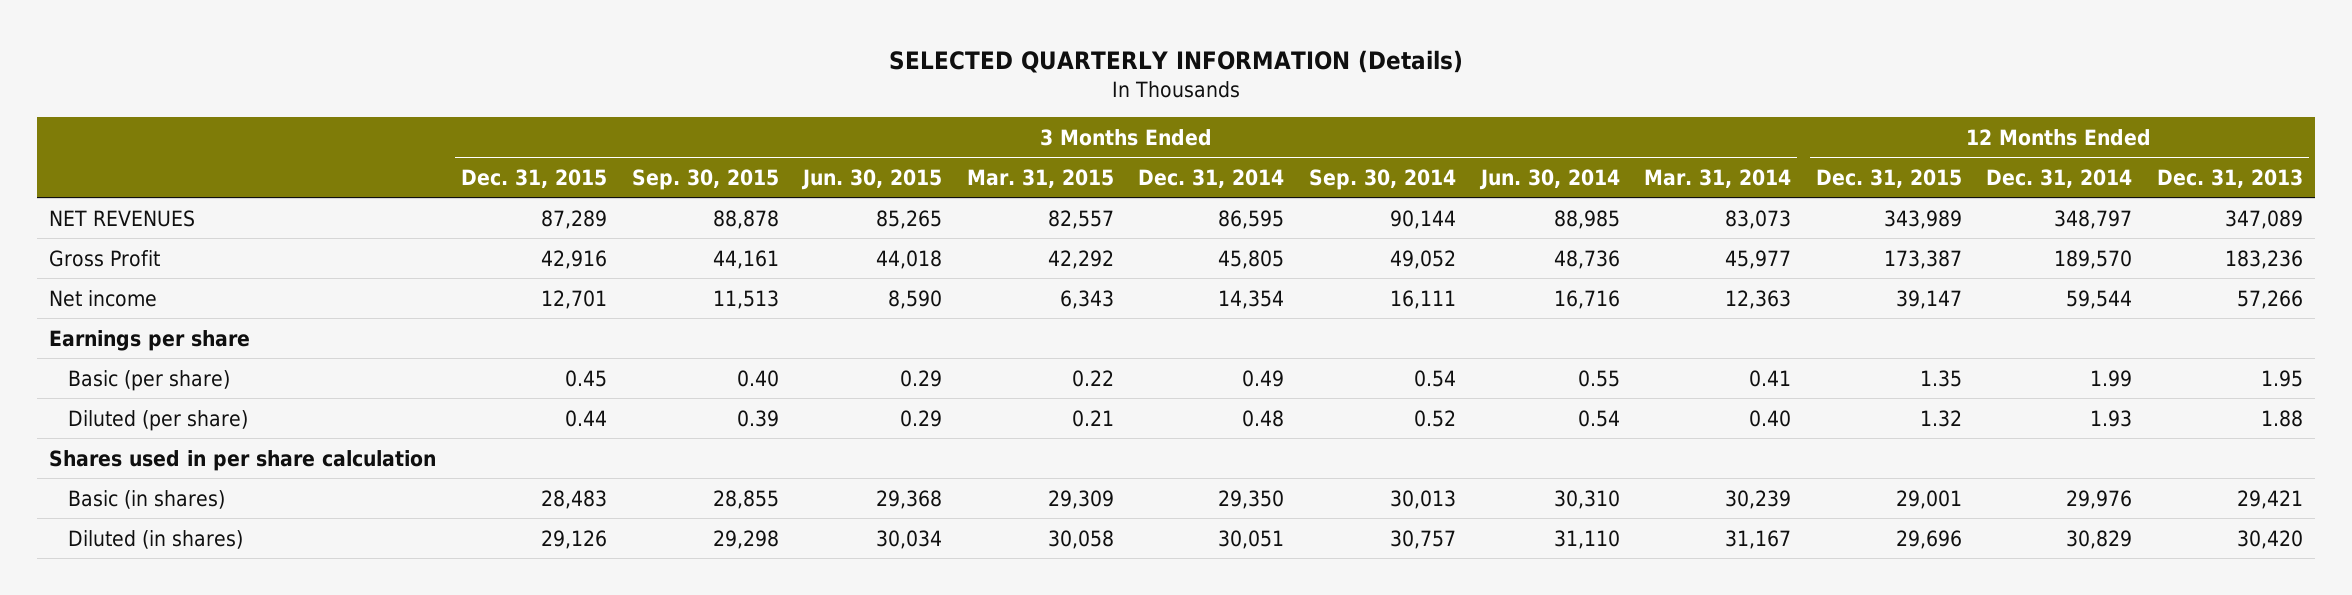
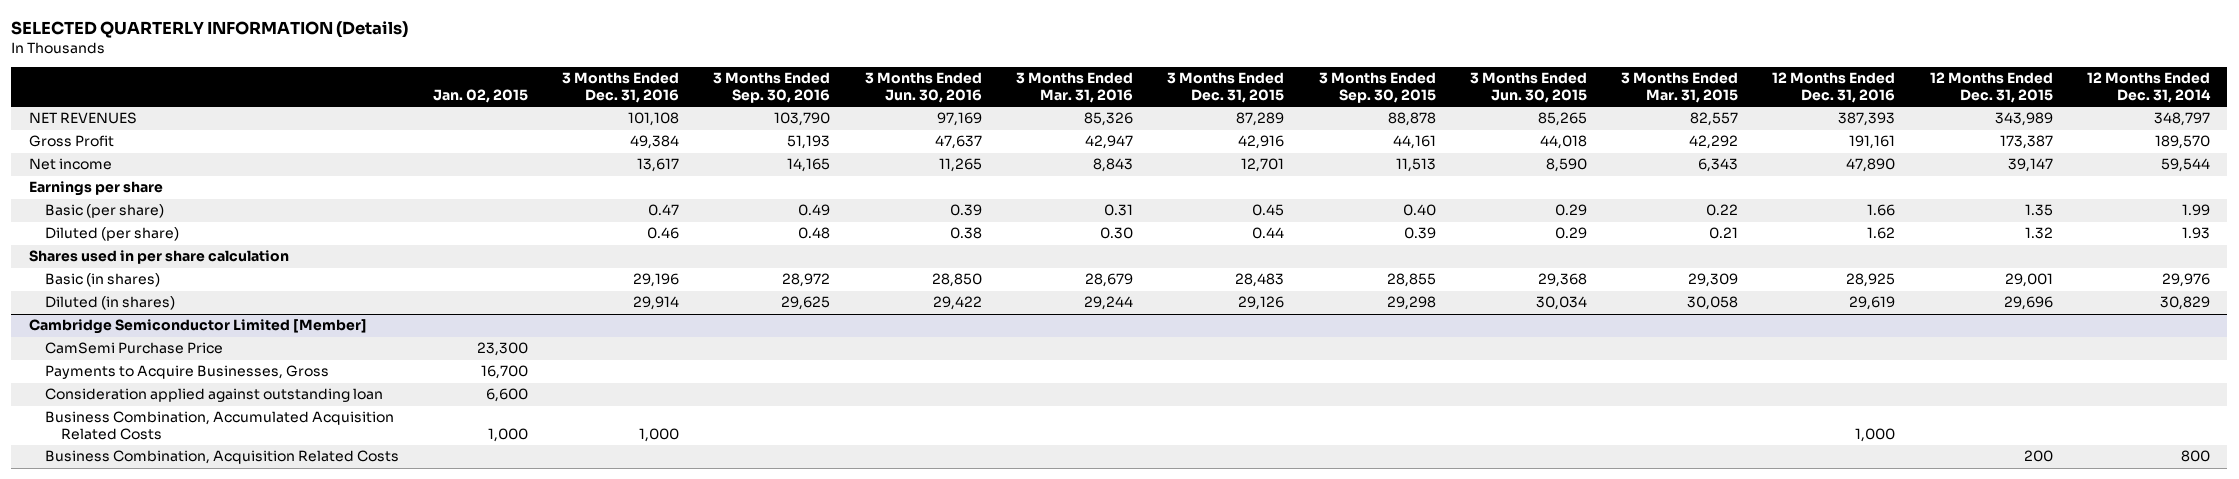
[1138,168,1285,188] Dec. 31, 2014 -> none
[1309,168,1457,190] Sep. 30, 2014 -> none
[1478,168,1620,190] Jun. 30, 2014 -> none
[1644,168,1792,188] Mar. 31, 2014 -> none
[2157,168,2304,188] Dec. 31, 2013 -> none
none -> [432,89,528,104] Jan. 02, 2015
none -> [562,72,680,104] 3 Months Ended Dec. 31, 2016
none -> [713,72,831,104] 3 Months Ended Sep. 30, 2016
none -> [864,72,982,104] 3 Months Ended Jun. 30, 2016
none -> [1016,72,1134,104] 3 Months Ended Mar. 31, 2016
none -> [1772,72,1896,104] 12 Months Ended Dec. 31, 2016
none -> [28,319,367,335] Cambridge Semiconductor Limited [Member]
none -> [44,342,223,355] CamSemi Purchase Price
none -> [44,365,329,380] Payments to Acquire Businesses, Gross
none -> [44,388,383,403] Consideration applied against outstanding loan
none -> [44,411,394,441] Business Combination, Accumulated Acquisition Related Costs
none -> [44,450,399,465] Business Combination, Acquisition Related Costs

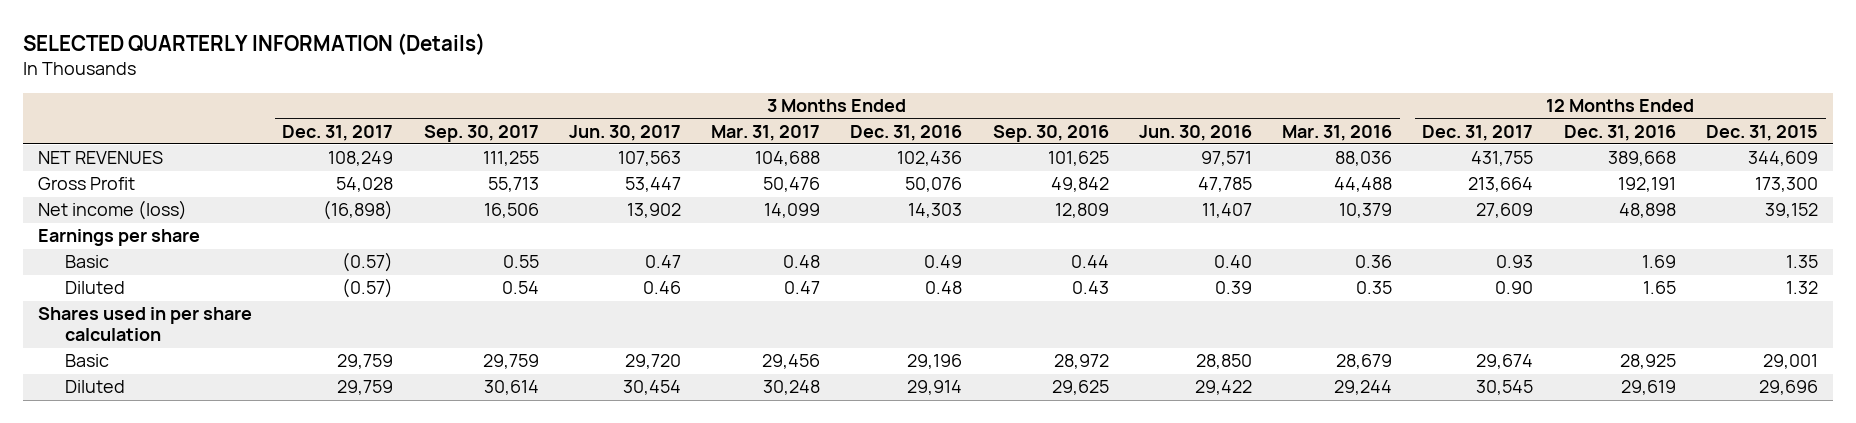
[432,89,528,104] Jan. 02, 2015 -> none
[1167,72,1285,104] 3 Months Ended Dec. 31, 2015 -> none
[1318,72,1436,104] 3 Months Ended Sep. 30, 2015 -> none
[1469,72,1587,104] 3 Months Ended Jun. 30, 2015 -> none
[1621,72,1739,104] 3 Months Ended Mar. 31, 2015 -> none
[2086,72,2211,104] 12 Months Ended Dec. 31, 2014 -> none
none -> [282,124,394,141] Dec. 31, 2017
none -> [423,124,539,142] Sep. 30, 2017
none -> [568,124,681,141] Jun. 30, 2017
none -> [711,124,821,141] Mar. 31, 2017
none -> [1422,124,1534,141] Dec. 31, 2017
[628,112,680,127] 101,108 -> [897,151,963,167] 102,436
[774,112,831,127] 103,790 -> [1047,151,1109,167] 101,625
[936,112,982,127] 97,169 -> [1200,151,1252,167] 97,571
[1084,112,1134,127] 85,326 -> [1335,151,1393,167] 88,036
[1838,112,1896,127] 387,393 -> [1607,151,1676,167] 389,668
[1994,112,2053,127] 343,989 -> [1747,151,1818,167] 344,609
[630,135,680,150] 49,384 -> [905,177,963,193] 50,076
[787,135,831,150] 51,193 -> [1050,177,1109,193] 49,842
[934,135,982,150] 47,637 -> [1197,177,1252,193] 47,785
[1085,135,1134,150] 42,947 -> [1334,177,1393,193] 44,488
[1849,135,1896,150] 191,161 -> [1617,177,1676,193] 192,191
[1999,135,2053,150] 173,387 -> [1754,177,1818,193] 173,300
[28,158,112,171] Net income -> [38,200,188,221] Net income (loss)
[637,158,680,173] 13,617 -> [908,203,963,219] 14,303
[787,158,831,173] 14,165 -> [1054,203,1109,219] 12,809
[938,158,982,173] 11,265 -> [1201,203,1252,219] 11,407
[1093,158,1134,173] 8,843 -> [1339,203,1393,219] 10,379
[1846,158,1896,173] 47,890 -> [1618,203,1676,219] 48,898
[2007,158,2053,173] 39,147 -> [1764,203,1818,219] 39,152
[44,204,164,219] Basic (per share) -> [65,255,110,269] Basic
[648,204,680,217] 0.47 -> [924,255,963,269] 0.49
[798,204,831,217] 0.49 -> [1070,255,1109,269] 0.44
[949,204,982,217] 0.39 -> [1213,255,1252,269] 0.40
[1104,204,1134,217] 0.31 -> [1355,255,1393,269] 0.36
[1867,204,1896,217] 1.66 -> [1641,255,1676,269] 1.69
[44,227,179,242] Diluted (per share) -> [65,281,126,295] Diluted
[647,227,680,240] 0.46 -> [925,281,963,295] 0.48
[798,227,831,240] 0.48 -> [1071,281,1109,295] 0.43
[949,227,982,240] 0.38 -> [1214,281,1252,295] 0.39
[1100,227,1134,240] 0.30 -> [1356,281,1393,295] 0.35
[1867,227,1896,240] 1.62 -> [1642,281,1676,295] 1.65
[28,319,367,335] Cambridge Semiconductor Limited [Member] -> none
[44,342,223,355] CamSemi Purchase Price -> none
[44,365,329,380] Payments to Acquire Businesses, Gross -> none
[44,388,383,403] Consideration applied against outstanding loan -> none
[44,411,394,441] Business Combination, Accumulated Acquisition Related Costs -> none
[44,450,399,465] Business Combination, Acquisition Related Costs -> none
[44,273,160,288] Basic (in shares) -> [65,354,110,368] Basic
[44,296,175,311] Diluted (in shares) -> [65,380,126,394] Diluted

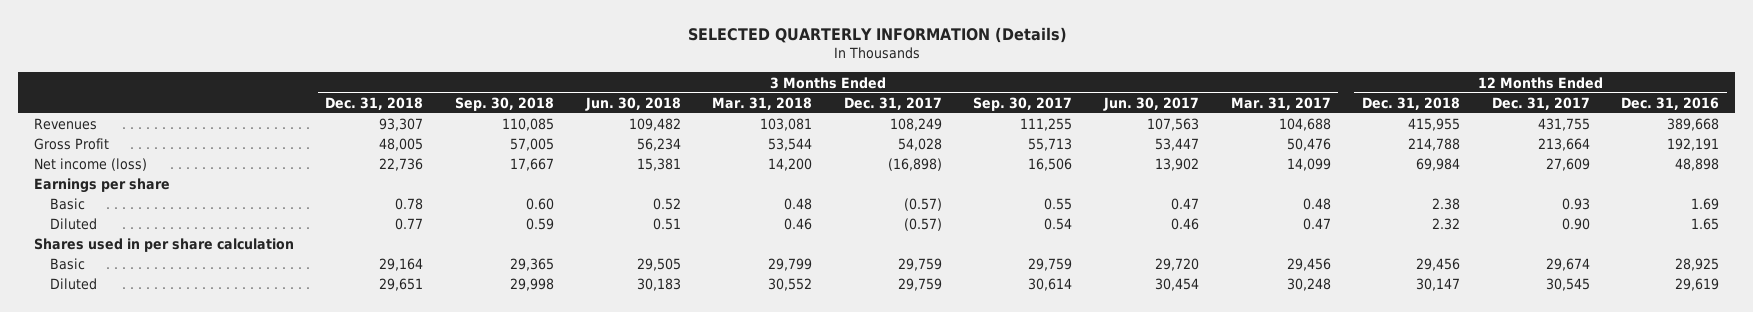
[850,124,963,141] Dec. 31, 2016 -> none
[992,124,1109,142] Sep. 30, 2016 -> none
[1138,124,1252,141] Jun. 30, 2016 -> none
[1282,124,1393,141] Mar. 31, 2016 -> none
[1705,124,1818,141] Dec. 31, 2015 -> none
none -> [325,96,424,110] Dec. 31, 2018
none -> [455,96,555,111] Sep. 30, 2018
none -> [584,96,681,111] Jun. 30, 2018
none -> [712,96,813,110] Mar. 31, 2018
none -> [1362,96,1461,110] Dec. 31, 2018
[38,151,164,165] NET REVENUES -> [33,118,97,131] Revenues

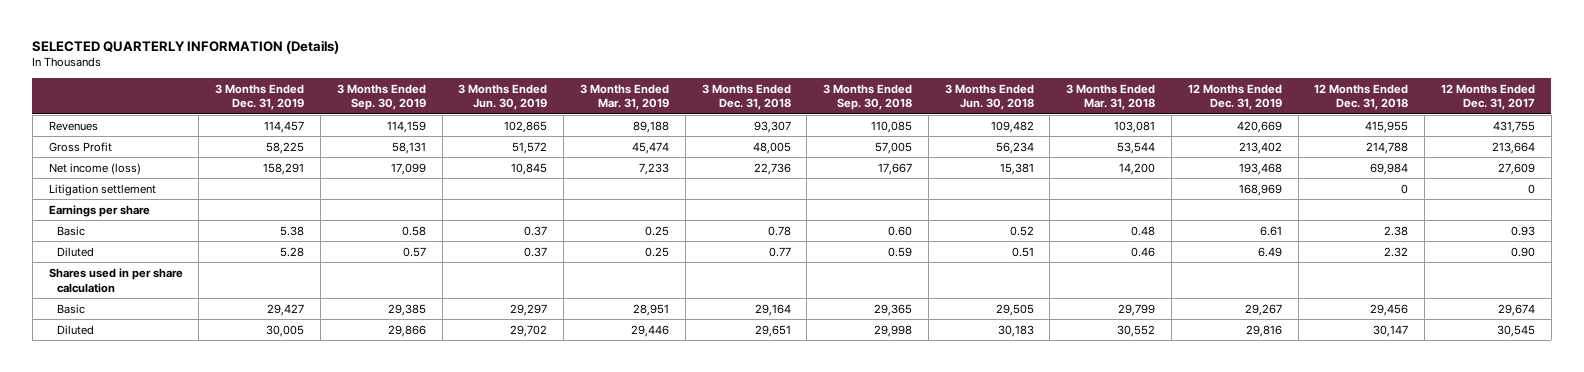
[843,96,942,110] Dec. 31, 2017 -> none
[973,96,1073,111] Sep. 30, 2017 -> none
[1103,96,1200,111] Jun. 30, 2017 -> none
[1230,96,1331,110] Mar. 31, 2017 -> none
[1621,96,1720,110] Dec. 31, 2016 -> none
none -> [215,83,305,111] 3 Months Ended Dec. 31, 2019
none -> [336,83,426,111] 3 Months Ended Sep. 30, 2019
none -> [458,83,548,111] 3 Months Ended Jun. 30, 2019
none -> [579,83,669,111] 3 Months Ended Mar. 31, 2019
none -> [1187,83,1282,111] 12 Months Ended Dec. 31, 2019
none -> [48,183,156,196] Litigation settlement

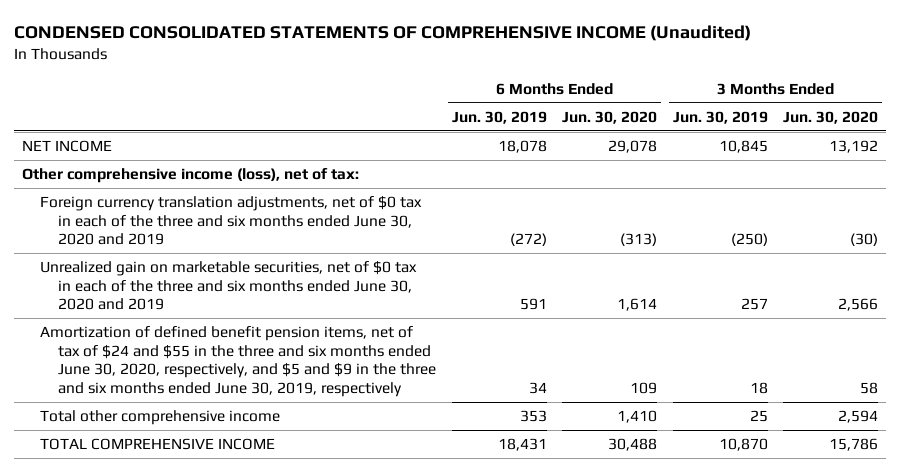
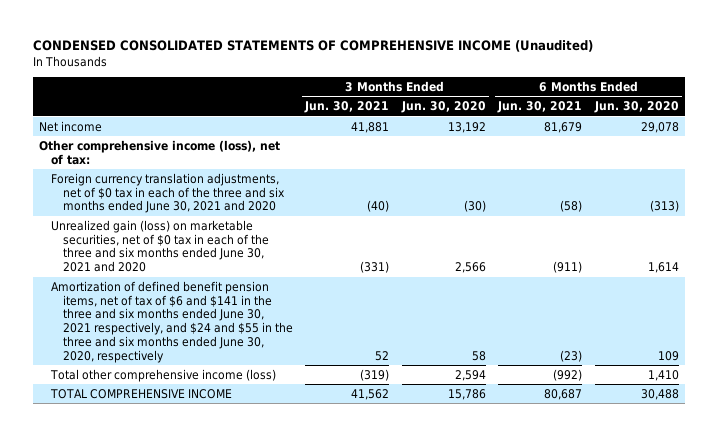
[451,110,547,124] Jun. 30, 2019 -> none
[672,110,768,124] Jun. 30, 2019 -> none
none -> [304,101,390,114] Jun. 30, 2021
none -> [497,101,583,114] Jun. 30, 2021
[21,140,112,153] NET INCOME -> [39,120,103,132] Net income
[39,196,422,246] Foreign currency translation adjustments, net of $0 tax in each of the three and six months ended June 30, 2020 and 2019 -> [50,172,285,214] Foreign currency translation adjustments, net of $0 tax in each of the three and six months ended June 30, 2021 and 2020
[39,261,417,311] Unrealized gain on marketable securities, net of $0 tax in each of the three and six months ended June 30, 2020 and 2019 -> [50,219,269,273] Unrealized gain (loss) on marketable securities, net of $0 tax in each of the three and six months ended June 30, 2021 and 2020
[39,326,437,398] Amortization of defined benefit pension items, net of tax of $24 and $55 in the three and six months ended June 30, 2020, respectively, and $5 and $9 in the three and six months ended June 30, 2019, respectively -> [50,280,293,363] Amortization of defined benefit pension items, net of tax of $6 and $141 in the three and six months ended June 30, 2021 respectively, and $24 and $55 in the three and six months ended June 30, 2020, respectively
[39,410,280,426] Total other comprehensive income -> [49,368,276,382] Total other comprehensive income (loss)

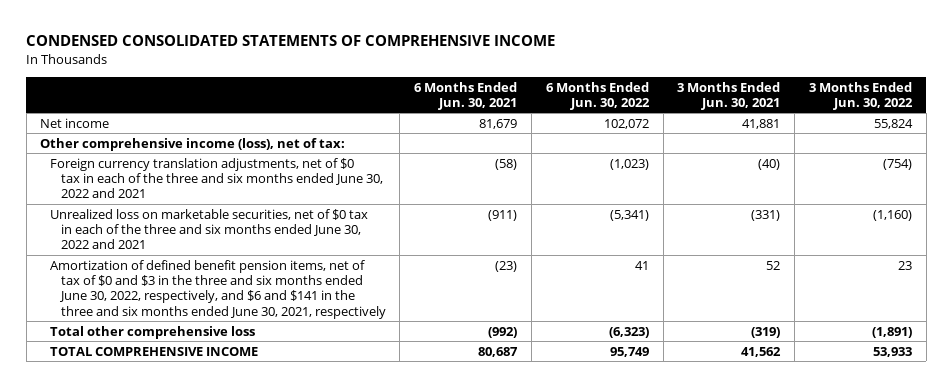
[32,40,593,53] CONDENSED CONSOLIDATED STATEMENTS OF COMPREHENSIVE INCOME (Unaudited) -> [26,35,556,47] CONDENSED CONSOLIDATED STATEMENTS OF COMPREHENSIVE INCOME
[400,101,486,114] Jun. 30, 2020 -> none
[593,101,679,114] Jun. 30, 2020 -> none
none -> [545,81,650,110] 6 Months Ended Jun. 30, 2022
none -> [808,81,913,110] 3 Months Ended Jun. 30, 2022
[50,172,285,214] Foreign currency translation adjustments, net of $0 tax in each of the three and six months ended June 30, 2021 and 2020 -> [50,157,383,199] Foreign currency translation adjustments, net of $0 tax in each of the three and six months ended June 30, 2022 and 2021
[50,219,269,273] Unrealized gain (loss) on marketable securities, net of $0 tax in each of the three and six months ended June 30, 2021 and 2020 -> [50,208,369,250] Unrealized loss on marketable securities, net of $0 tax in each of the three and six months ended June 30, 2022 and 2021
[50,280,293,363] Amortization of defined benefit pension items, net of tax of $6 and $141 in the three and six months ended June 30, 2021 respectively, and $24 and $55 in the three and six months ended June 30, 2020, respectively -> [50,259,386,319] Amortization of defined benefit pension items, net of tax of $0 and $3 in the three and six months ended June 30, 2022, respectively, and $6 and $141 in the three and six months ended June 30, 2021, respectively
[49,368,276,382] Total other comprehensive income (loss) -> [50,325,256,339] Total other comprehensive loss

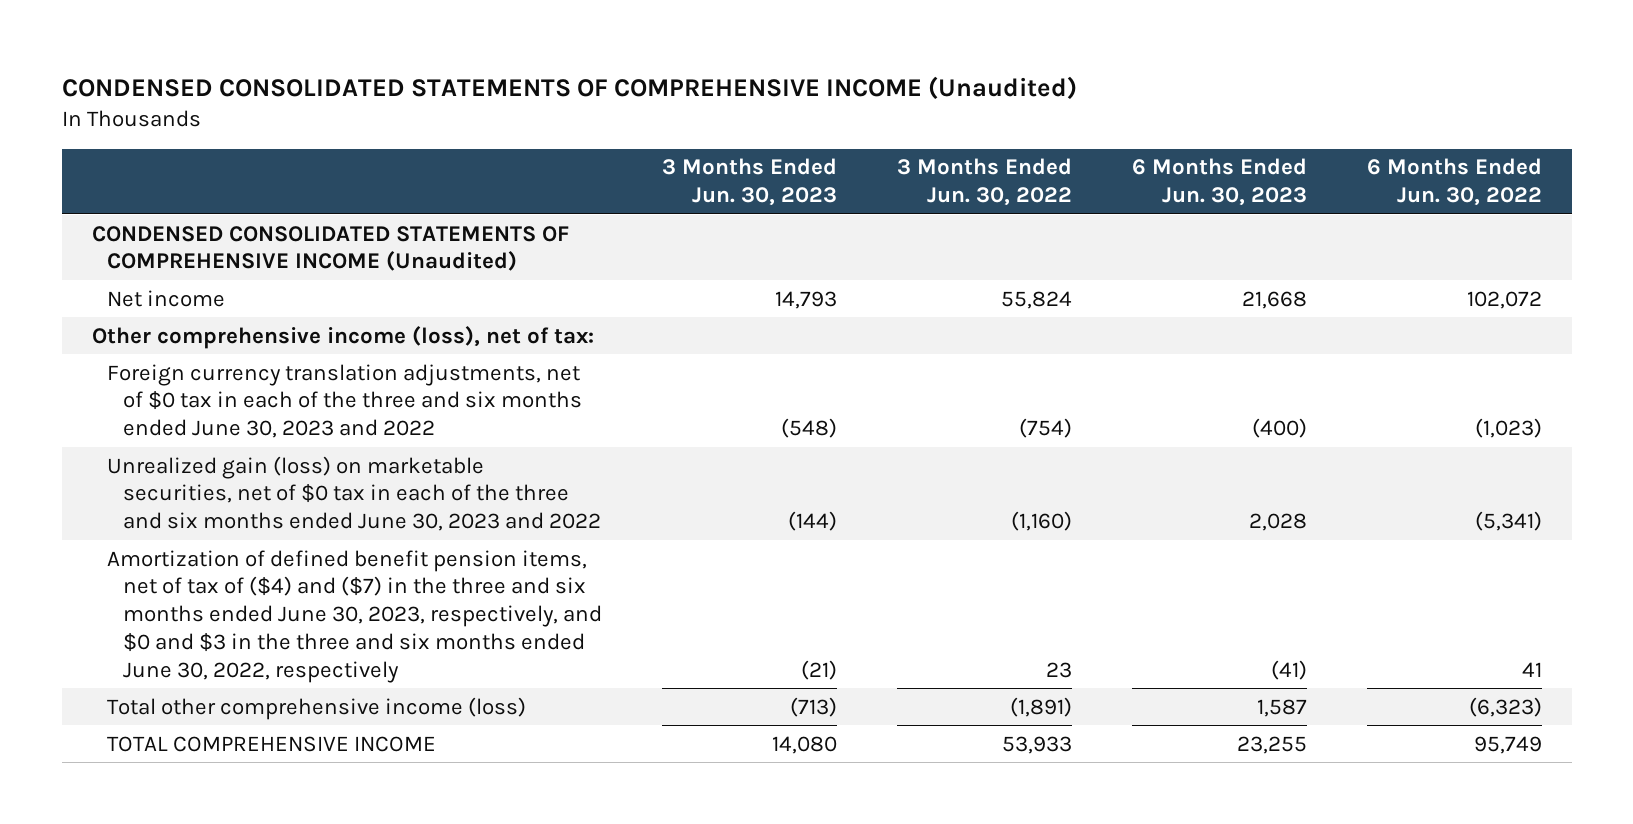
[26,35,556,47] CONDENSED CONSOLIDATED STATEMENTS OF COMPREHENSIVE INCOME -> [61,76,1077,101] CONDENSED CONSOLIDATED STATEMENTS OF COMPREHENSIVE INCOME (Unaudited)
[414,81,518,110] 6 Months Ended Jun. 30, 2021 -> none
[677,81,781,110] 3 Months Ended Jun. 30, 2021 -> none
none -> [662,158,838,207] 3 Months Ended Jun. 30, 2023
none -> [1131,158,1307,207] 6 Months Ended Jun. 30, 2023
none -> [91,225,569,272] CONDENSED CONSOLIDATED STATEMENTS OF COMPREHENSIVE INCOME (Unaudited)
[50,157,383,199] Foreign currency translation adjustments, net of $0 tax in each of the three and six months ended June 30, 2022 and 2021 -> [107,363,583,439] Foreign currency translation adjustments, net of $0 tax in each of the three and six months ended June 30, 2023 and 2022
[50,208,369,250] Unrealized loss on marketable securities, net of $0 tax in each of the three and six months ended June 30, 2022 and 2021 -> [107,455,602,532] Unrealized gain (loss) on marketable securities, net of $0 tax in each of the three and six months ended June 30, 2023 and 2022
[50,259,386,319] Amortization of defined benefit pension items, net of tax of $0 and $3 in the three and six months ended June 30, 2022, respectively, and $6 and $141 in the three and six months ended June 30, 2021, respectively -> [107,549,603,683] Amortization of defined benefit pension items, net of tax of ($4) and ($7) in the three and six months ended June 30, 2023, respectively, and $0 and $3 in the three and six months ended June 30, 2022, respectively
[50,325,256,339] Total other comprehensive loss -> [107,696,527,720] Total other comprehensive income (loss)

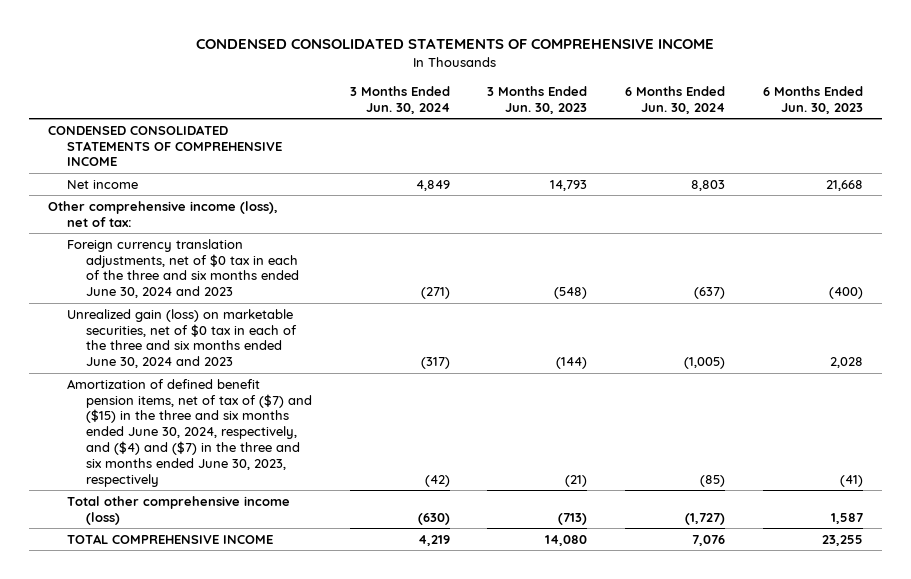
[61,76,1077,101] CONDENSED CONSOLIDATED STATEMENTS OF COMPREHENSIVE INCOME (Unaudited) -> [196,38,715,50] CONDENSED CONSOLIDATED STATEMENTS OF COMPREHENSIVE INCOME
[896,158,1072,207] 3 Months Ended Jun. 30, 2022 -> none
[1366,158,1542,207] 6 Months Ended Jun. 30, 2022 -> none
none -> [349,85,450,114] 3 Months Ended Jun. 30, 2024
none -> [625,85,726,114] 6 Months Ended Jun. 30, 2024
[91,225,569,272] CONDENSED CONSOLIDATED STATEMENTS OF COMPREHENSIVE INCOME (Unaudited) -> [47,124,282,167] CONDENSED CONSOLIDATED STATEMENTS OF COMPREHENSIVE INCOME
[107,363,583,439] Foreign currency translation adjustments, net of $0 tax in each of the three and six months ended June 30, 2023 and 2022 -> [66,238,299,299] Foreign currency translation adjustments, net of $0 tax in each of the three and six months ended June 30, 2024 and 2023
[107,455,602,532] Unrealized gain (loss) on marketable securities, net of $0 tax in each of the three and six months ended June 30, 2023 and 2022 -> [66,308,297,369] Unrealized gain (loss) on marketable securities, net of $0 tax in each of the three and six months ended June 30, 2024 and 2023
[107,549,603,683] Amortization of defined benefit pension items, net of tax of ($4) and ($7) in the three and six months ended June 30, 2023, respectively, and $0 and $3 in the three and six months ended June 30, 2022, respectively -> [66,378,312,487] Amortization of defined benefit pension items, net of tax of ($7) and ($15) in the three and six months ended June 30, 2024, respectively, and ($4) and ($7) in the three and six months ended June 30, 2023, respectively

